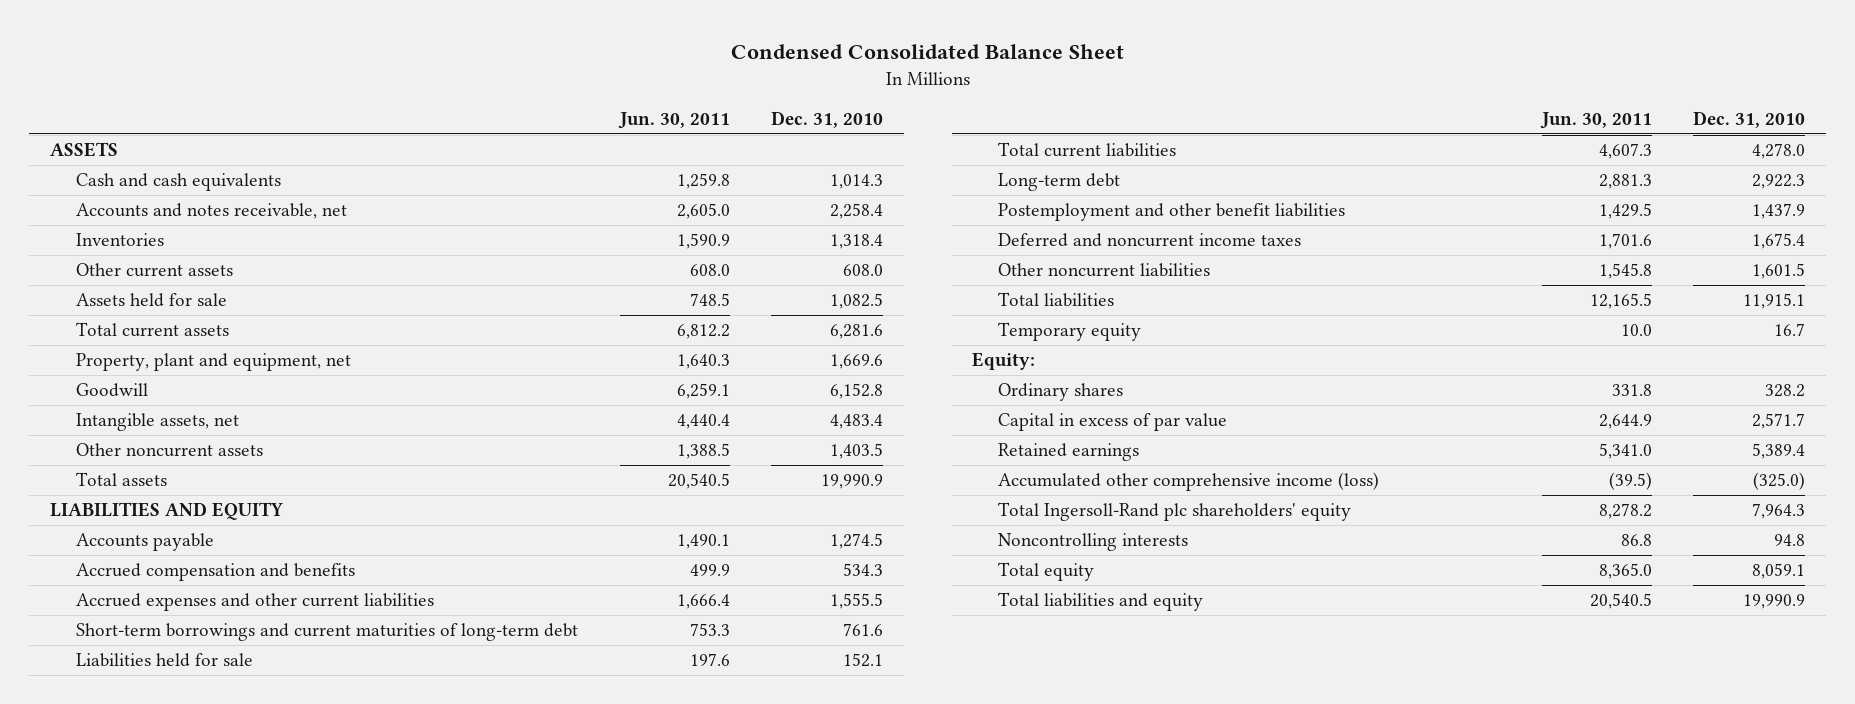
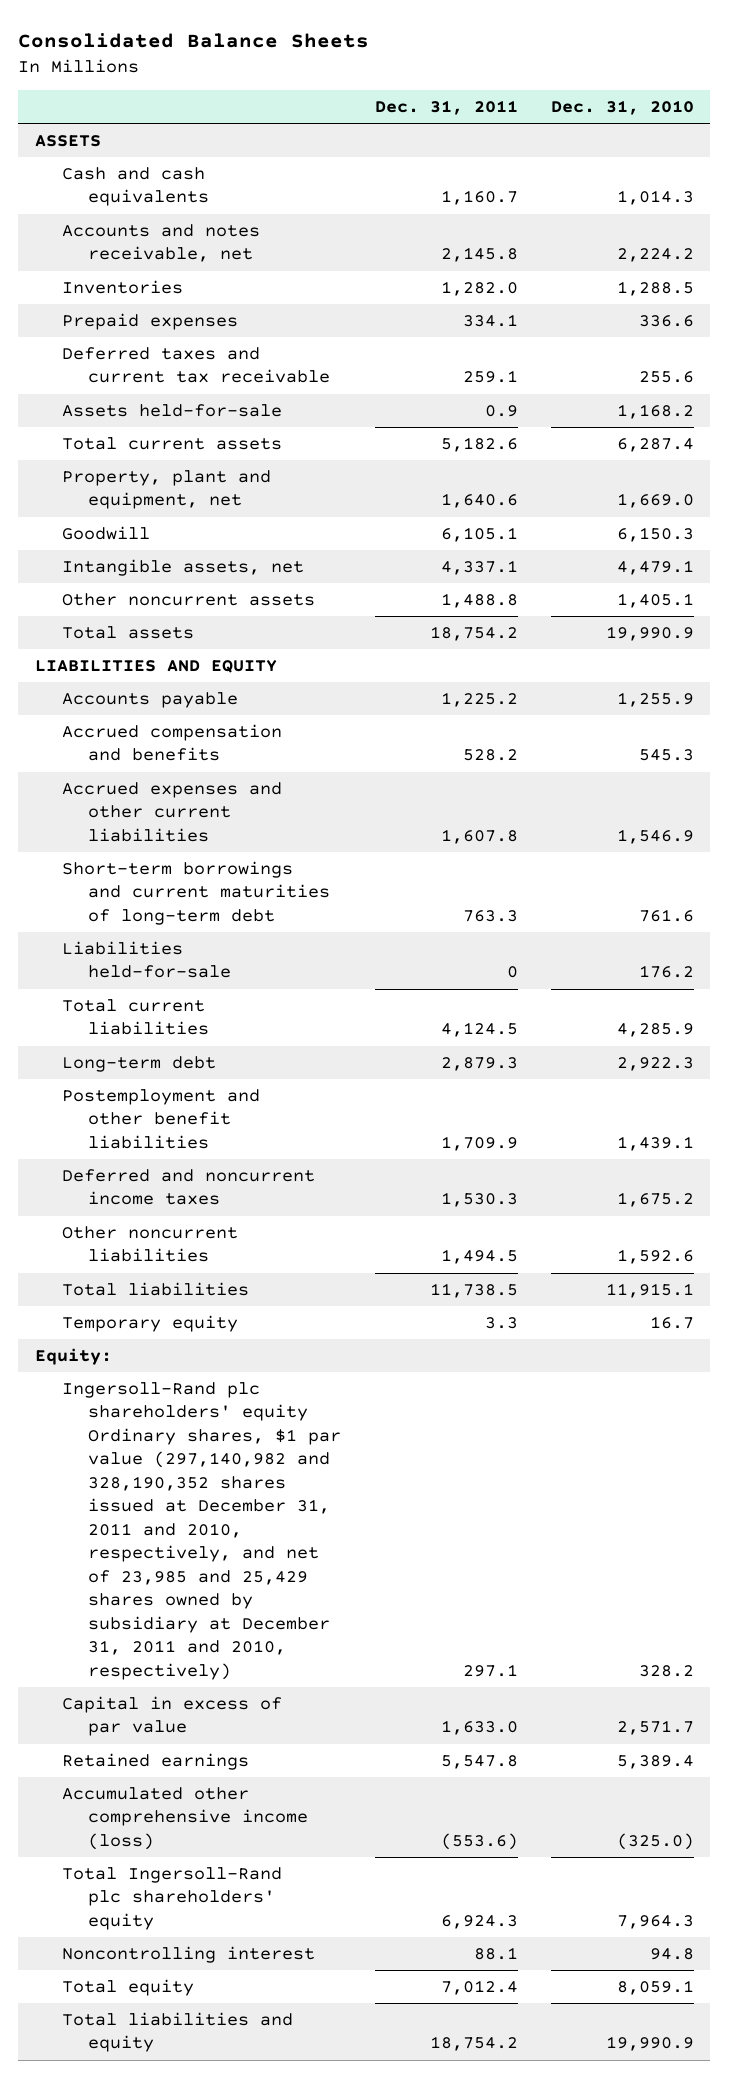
[730,44,1124,60] Condensed Consolidated Balance Sheet -> [18,32,370,48] Consolidated Balance Sheets
[617,112,730,130] Jun. 30, 2011 -> none
none -> [374,99,518,115] Dec. 31, 2011
[76,263,234,278] Other current assets -> none
[829,203,883,220] 2,258.4 -> [616,248,694,263] 2,224.2
[829,234,883,250] 1,318.4 -> [616,280,694,296] 1,288.5
none -> [61,312,238,330] Prepaid expenses
none -> [61,346,331,384] Deferred taxes and current tax receivable
[76,293,228,308] Assets held for sale -> [61,403,282,417] Assets held-for-sale
[829,293,883,310] 1,082.5 -> [616,403,694,419] 1,168.2
[829,324,883,340] 6,281.6 -> [616,437,694,452] 6,287.4
[829,354,883,370] 1,669.6 -> [616,493,694,509] 1,669.0
[829,383,883,400] 6,152.8 -> [616,526,694,542] 6,150.3
[829,414,883,430] 4,483.4 -> [616,559,694,575] 4,479.1
[829,443,883,460] 1,403.5 -> [616,592,694,608] 1,405.1
[829,533,883,550] 1,274.5 -> [616,691,694,707] 1,255.9
[842,563,883,577] 534.3 -> [638,749,694,762] 545.3
[829,593,883,610] 1,555.5 -> [616,828,694,844] 1,546.9
[76,653,254,668] Liabilities held for sale -> [61,940,232,979] Liabilities held-for-sale
[842,653,883,668] 152.1 -> [638,965,694,979] 176.2
[1752,143,1806,160] 4,278.0 -> [616,1023,694,1038] 4,285.9
[1752,203,1806,220] 1,437.9 -> [616,1135,694,1151] 1,439.1
[1752,233,1806,250] 1,675.4 -> [616,1192,694,1208] 1,675.2
[1752,263,1806,280] 1,601.5 -> [616,1249,694,1265] 1,592.6
[998,383,1124,402] Ordinary shares -> [61,1381,342,1680] Ingersoll-Rand plc shareholders' equity Ordinary shares, $1 par value (297,140,982 and 328,190,352 shares issued at December 31, 2011 and 2010, respectively, and net of 23,985 and 25,429 shares owned by subsidiary at December 31, 2011 and 2010, respectively)
[998,533,1189,552] Noncontrolling interests -> [61,1945,315,1963] Noncontrolling interest

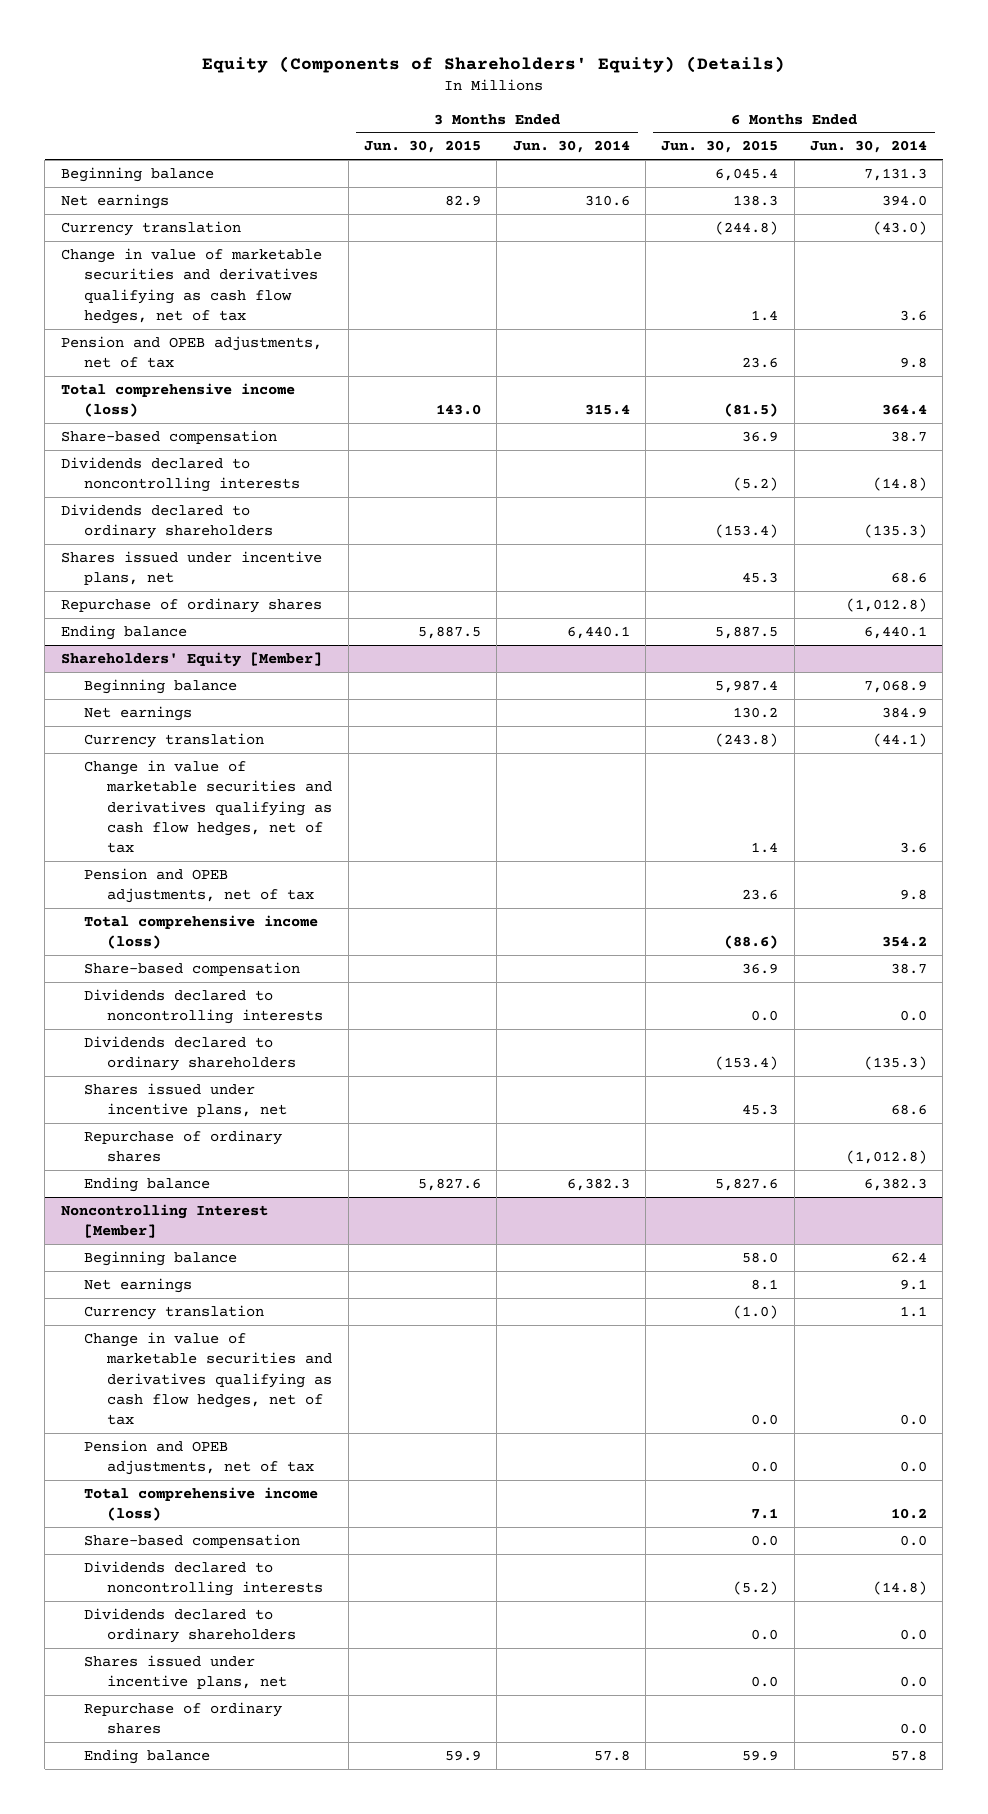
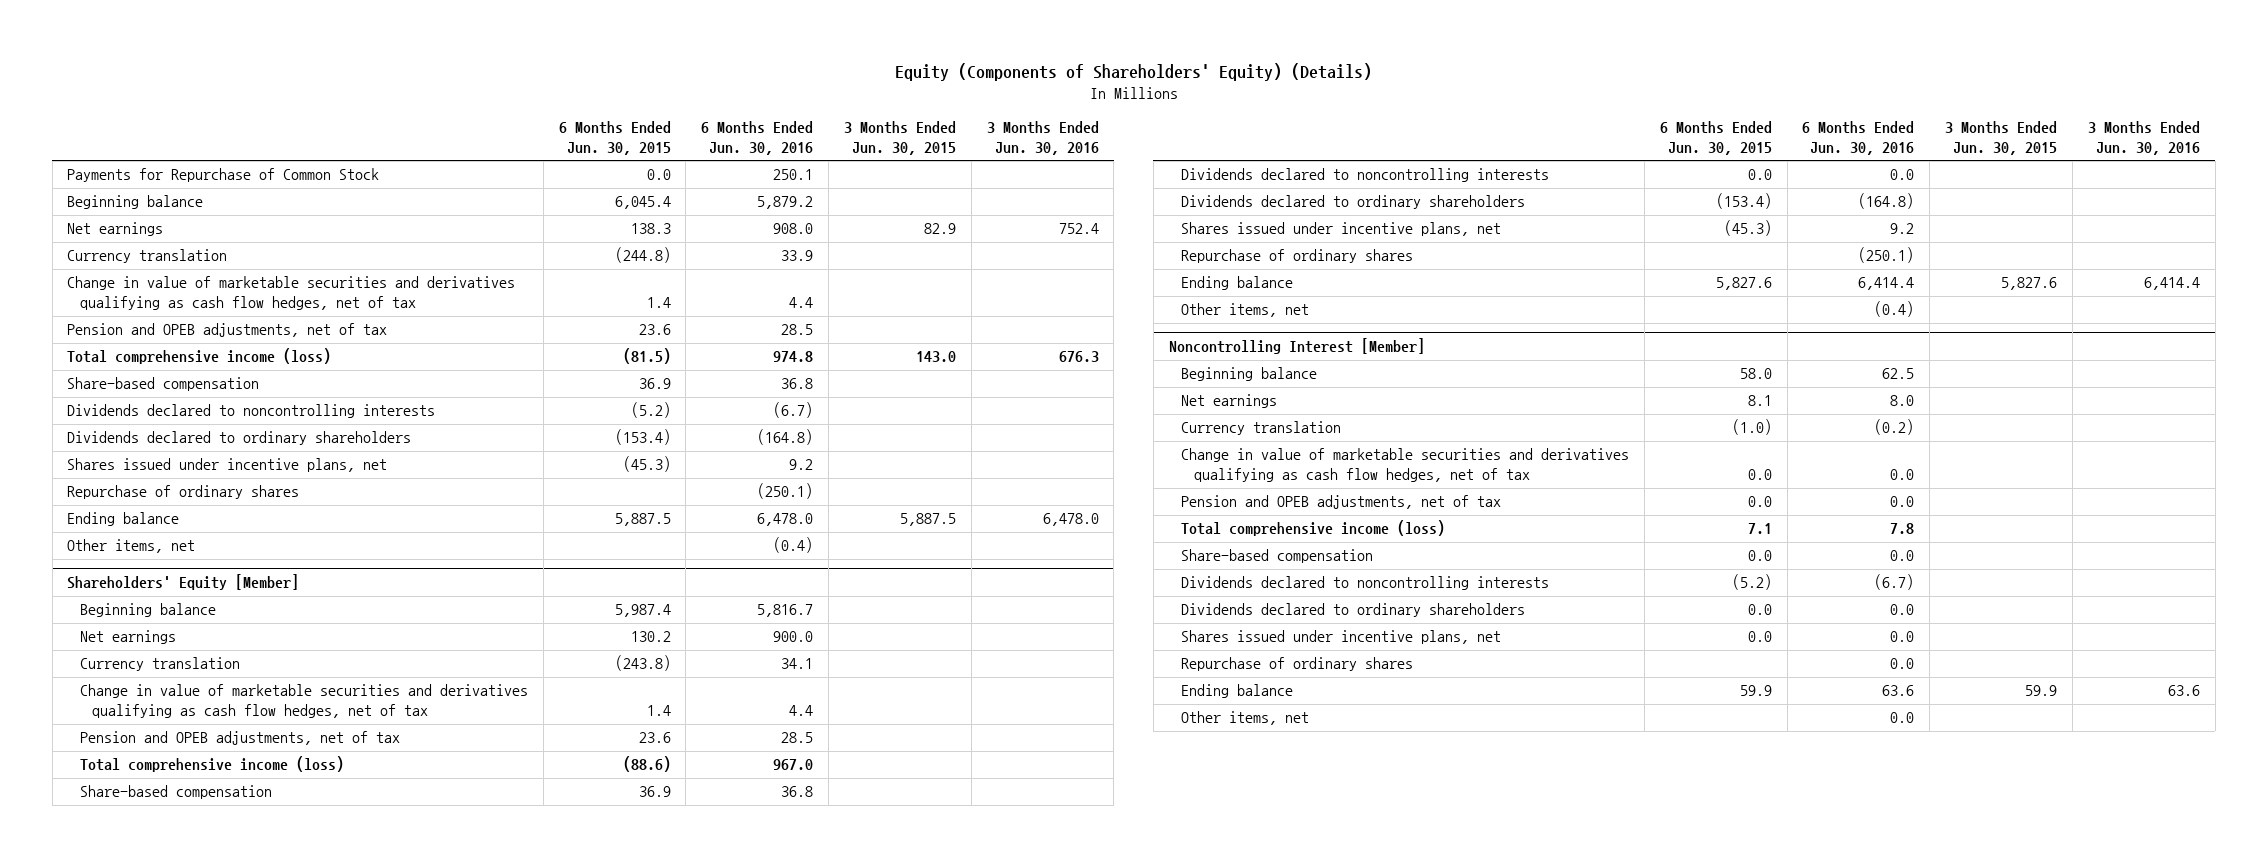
[512,140,630,154] Jun. 30, 2014 -> none
[809,140,927,154] Jun. 30, 2014 -> none
none -> [701,120,814,155] 6 Months Ended Jun. 30, 2016
none -> [986,120,1099,155] 3 Months Ended Jun. 30, 2016
none -> [67,168,380,183] Payments for Repurchase of Common Stock
[742,572,779,584] 45.3 -> [622,456,671,473] (45.3)
none -> [67,539,196,554] Other items, net
[742,1104,779,1116] 45.3 -> [1723,220,1772,237] (45.3)
none -> [1181,303,1310,318] Other items, net
none -> [1181,711,1310,726] Other items, net

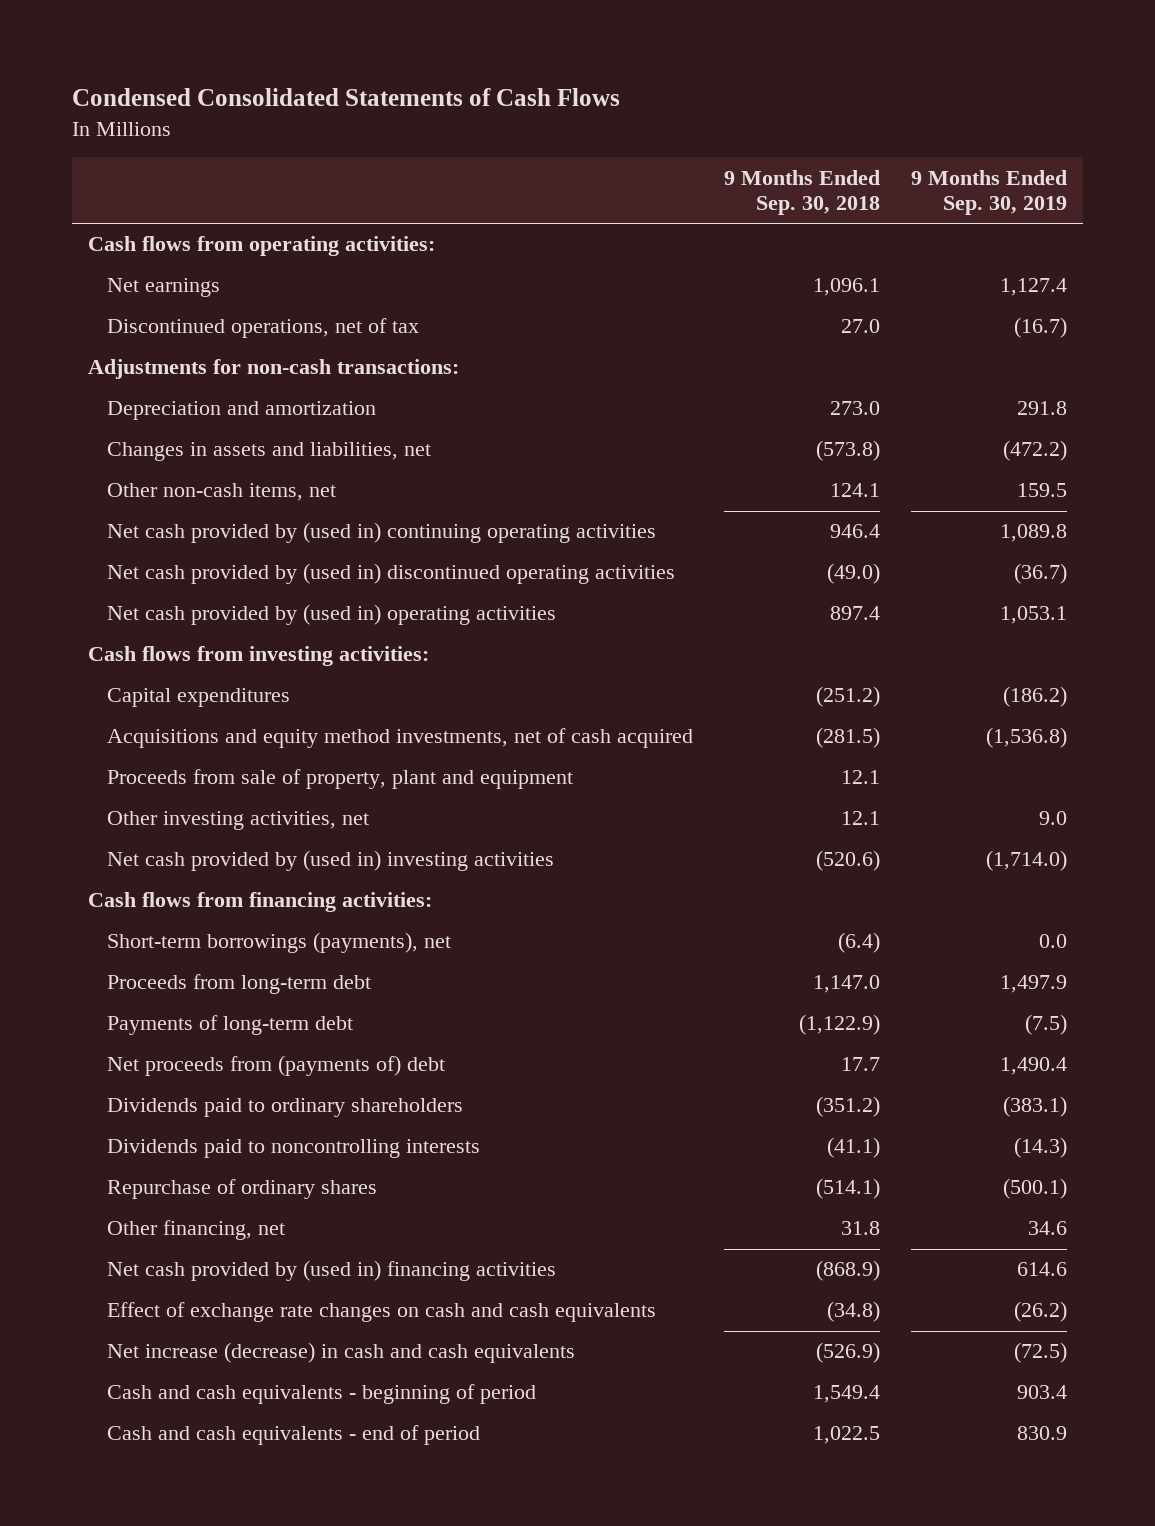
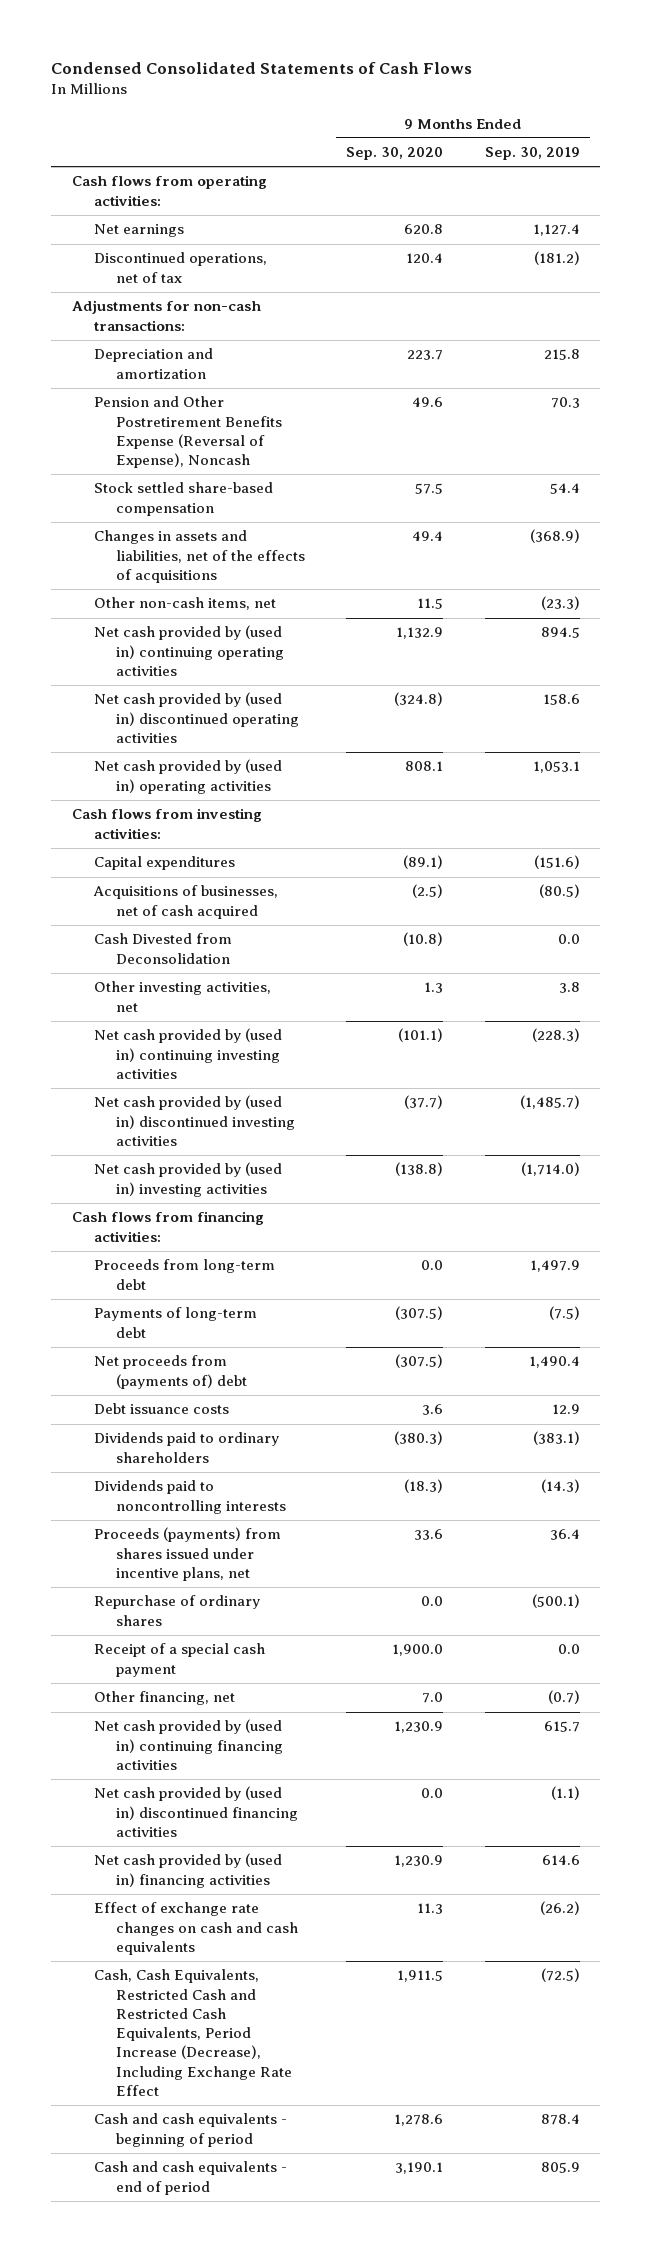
[723,169,880,215] 9 Months Ended Sep. 30, 2018 -> none
none -> [346,147,444,161] Sep. 30, 2020
[1014,317,1068,339] (16.7) -> [533,251,580,266] (181.2)
[1017,401,1068,416] 291.8 -> [543,349,580,361] 215.8
none -> [93,396,282,469] Pension and Other Postretirement Benefits Expense (Reversal of Expense), Noncash
none -> [93,482,273,516] Stock settled share-based compensation
[106,442,431,462] Changes in assets and liabilities, net -> [93,530,305,583] Changes in assets and liabilities, net of the effects of acquisitions
[1003,440,1068,462] (472.2) -> [529,529,580,544] (368.9)
[1017,483,1068,498] 159.5 -> [540,596,580,611] (23.3)
[1000,524,1068,543] 1,089.8 -> [540,627,580,639] 894.5
[1014,563,1068,585] (36.7) -> [542,694,580,706] 158.6
[106,769,573,790] Proceeds from sale of property, plant and equipment -> none
[1003,686,1068,708] (186.2) -> [533,855,580,870] (151.6)
[106,728,693,749] Acquisitions and equity method investments, net of cash acquired -> [92,885,278,919] Acquisitions of businesses, net of cash acquired
[986,727,1068,749] (1,536.8) -> [538,884,580,899] (80.5)
none -> [93,933,232,964] Cash Divested from Deconsolidation
[1039,811,1068,826] 9.0 -> [558,982,580,994] 3.8
none -> [93,1028,282,1079] Net cash provided by (used in) continuing investing activities
none -> [93,1095,295,1146] Net cash provided by (used in) discontinued investing activities
[106,932,451,954] Short-term borrowings (payments), net -> none
none -> [93,1403,229,1415] Debt issuance costs
none -> [93,1527,281,1581] Proceeds (payments) from shares issued under incentive plans, net
none -> [93,1643,265,1677] Receipt of a special cash payment
[1028,1221,1068,1236] 34.6 -> [547,1690,580,1705] (0.7)
none -> [93,1719,283,1770] Net cash provided by (used in) continuing financing activities
none -> [93,1786,298,1837] Net cash provided by (used in) discontinued financing activities
[106,1342,575,1364] Net increase (decrease) in cash and cash equivalents -> [93,1969,292,2096] Cash, Cash Equivalents, Restricted Cash and Restricted Cash Equivalents, Period Increase (Decrease), Including Exchange Rate Effect
[1017,1385,1068,1400] 903.4 -> [540,2114,580,2126] 878.4
[1017,1426,1068,1441] 830.9 -> [540,2162,580,2174] 805.9

